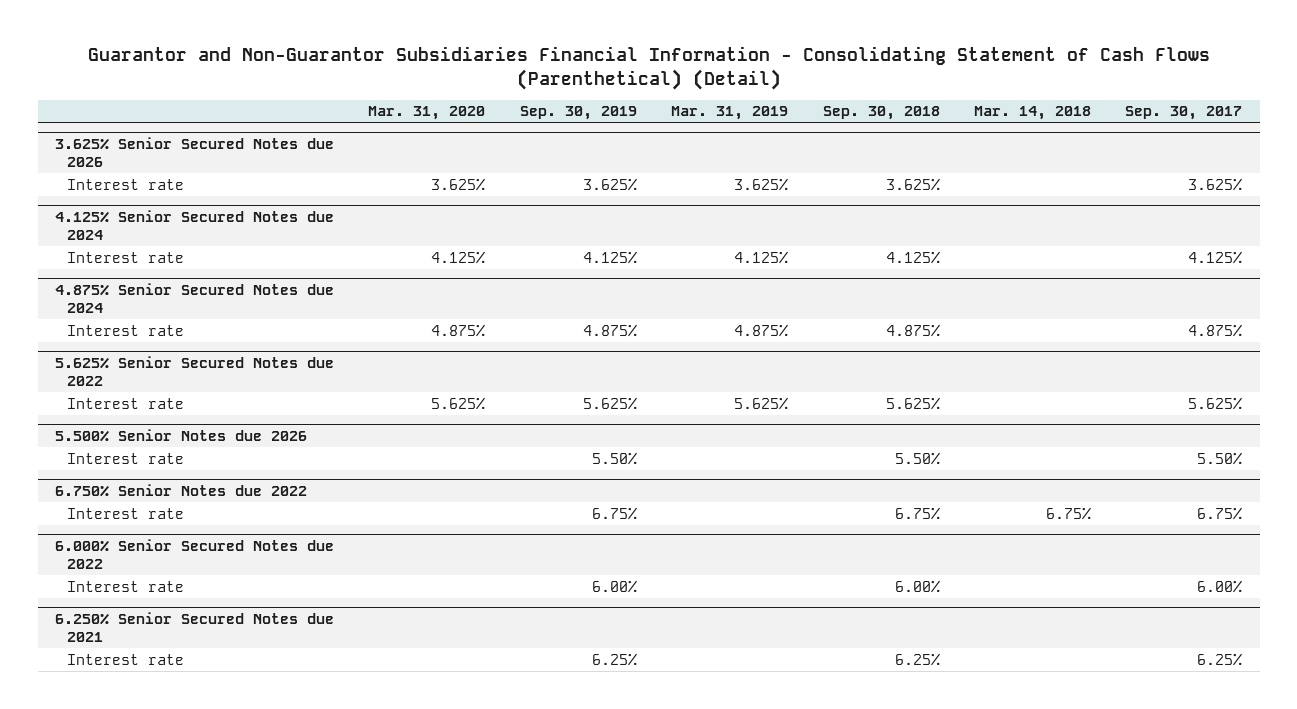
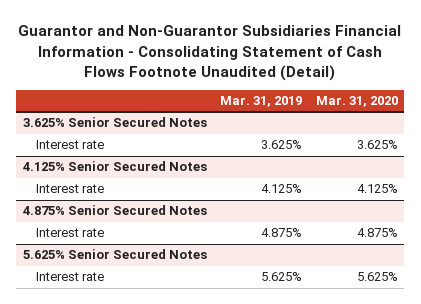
[87,46,1210,90] Guarantor and Non-Guarantor Subsidiaries Financial Information - Consolidating Statement of Cash Flows (Parenthetical) (Detail) -> [18,25,402,81] Guarantor and Non-Guarantor Subsidiaries Financial Information - Consolidating Statement of Cash Flows Footnote Unaudited (Detail)
[519,106,637,121] Sep. 30, 2019 -> none
[822,106,940,121] Sep. 30, 2018 -> none
[973,106,1091,121] Mar. 14, 2018 -> none
[1125,106,1243,121] Sep. 30, 2017 -> none
[54,136,334,168] 3.625% Senior Secured Notes due 2026 -> [22,117,207,128] 3.625% Senior Secured Notes
[54,209,334,241] 4.125% Senior Secured Notes due 2024 -> [22,161,207,172] 4.125% Senior Secured Notes
[54,282,334,314] 4.875% Senior Secured Notes due 2024 -> [22,205,207,216] 4.875% Senior Secured Notes
[54,355,334,387] 5.625% Senior Secured Notes due 2022 -> [22,249,207,260] 5.625% Senior Secured Notes
[54,428,307,442] 5.500% Senior Notes due 2026 -> none
[66,452,184,464] Interest rate -> none
[54,483,307,497] 6.750% Senior Notes due 2022 -> none
[66,507,184,519] Interest rate -> none
[54,538,334,570] 6.000% Senior Secured Notes due 2022 -> none
[66,580,184,592] Interest rate -> none
[54,611,334,643] 6.250% Senior Secured Notes due 2021 -> none
[66,653,184,665] Interest rate -> none

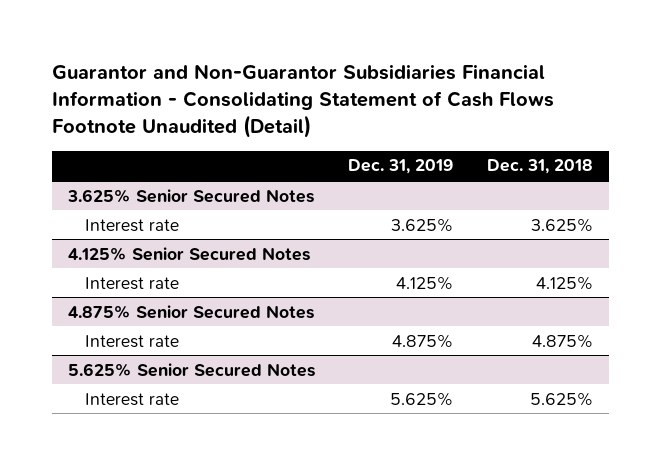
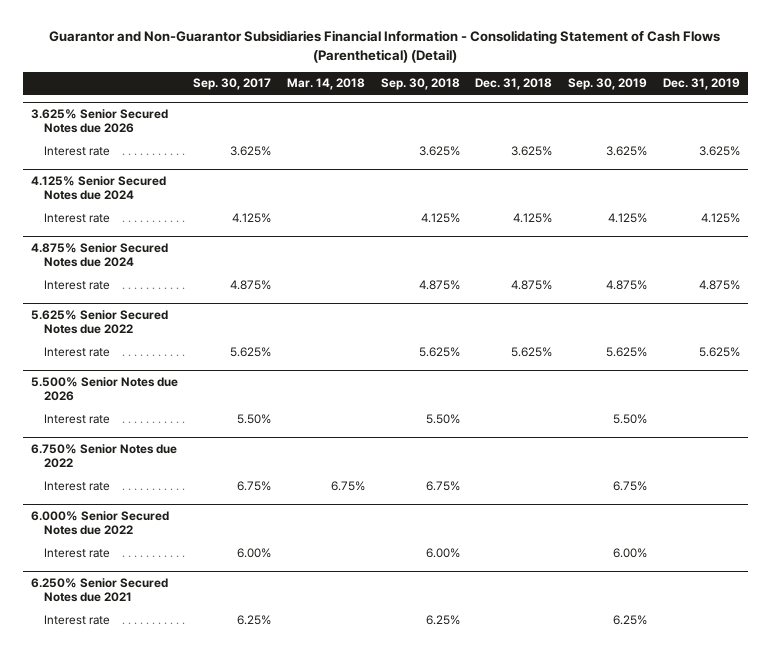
[51,63,554,139] Guarantor and Non-Guarantor Subsidiaries Financial Information - Consolidating Statement of Cash Flows Footnote Unaudited (Detail) -> [49,30,721,63] Guarantor and Non-Guarantor Subsidiaries Financial Information - Consolidating Statement of Cash Flows (Parenthetical) (Detail)
none -> [193,78,272,91] Sep. 30, 2017
none -> [287,78,366,91] Mar. 14, 2018
none -> [380,78,460,91] Sep. 30, 2018
none -> [568,78,648,91] Sep. 30, 2019
[67,188,315,203] 3.625% Senior Secured Notes -> [30,108,168,134] 3.625% Senior Secured Notes due 2026
[68,246,311,261] 4.125% Senior Secured Notes -> [30,175,166,201] 4.125% Senior Secured Notes due 2024
[68,304,315,319] 4.875% Senior Secured Notes -> [30,242,168,268] 4.875% Senior Secured Notes due 2024
[68,362,316,377] 5.625% Senior Secured Notes -> [30,309,168,335] 5.625% Senior Secured Notes due 2022
none -> [30,376,178,402] 5.500% Senior Notes due 2026
none -> [44,413,111,424] Interest rate
none -> [30,443,177,469] 6.750% Senior Notes due 2022
none -> [44,480,111,491] Interest rate
none -> [30,510,169,536] 6.000% Senior Secured Notes due 2022
none -> [44,547,111,558] Interest rate
none -> [30,577,168,603] 6.250% Senior Secured Notes due 2021
none -> [44,614,111,625] Interest rate

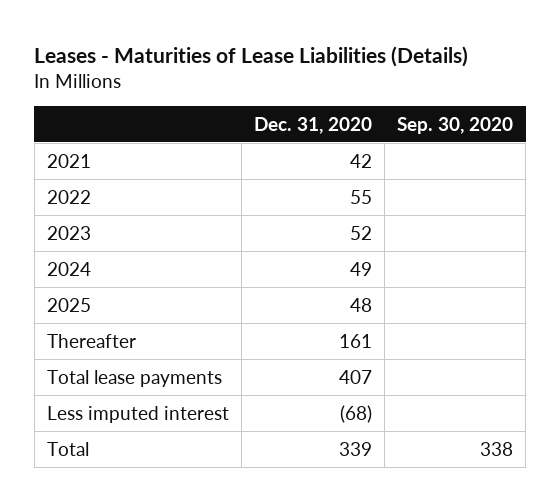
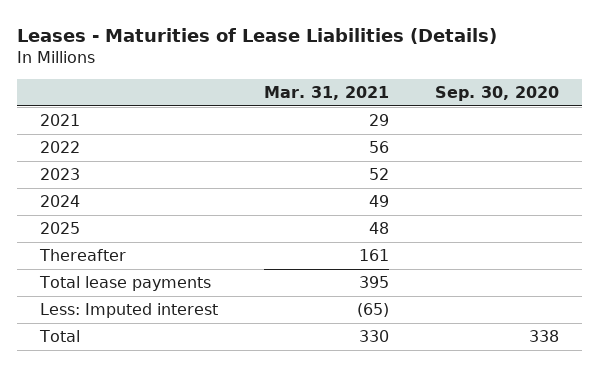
[253,116,372,134] Dec. 31, 2020 -> none
none -> [264,85,390,100] Mar. 31, 2021
[46,405,229,423] Less imputed interest -> [40,303,219,319] Less: Imputed interest

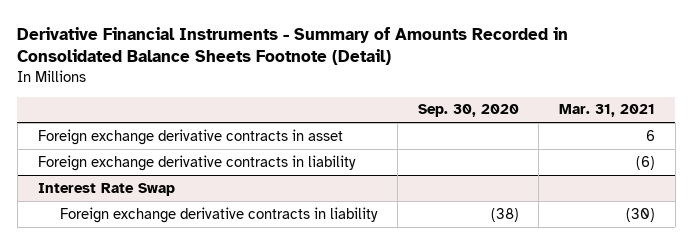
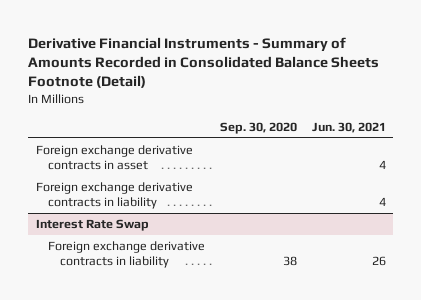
[559,104,656,118] Mar. 31, 2021 -> none
none -> [311,121,386,133] Jun. 30, 2021
[490,207,519,222] (38) -> [282,256,297,267] 38

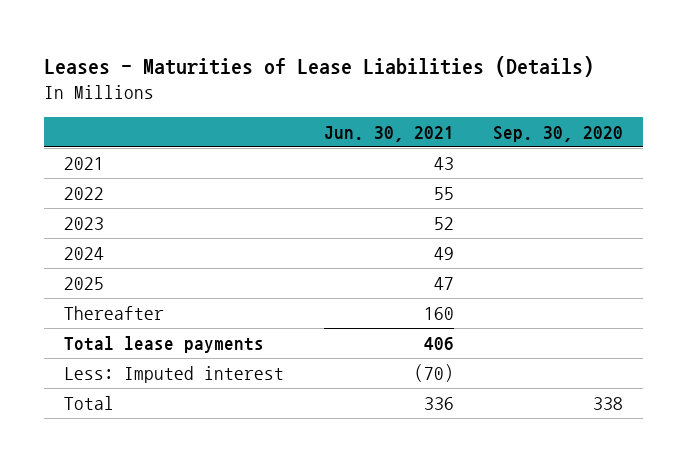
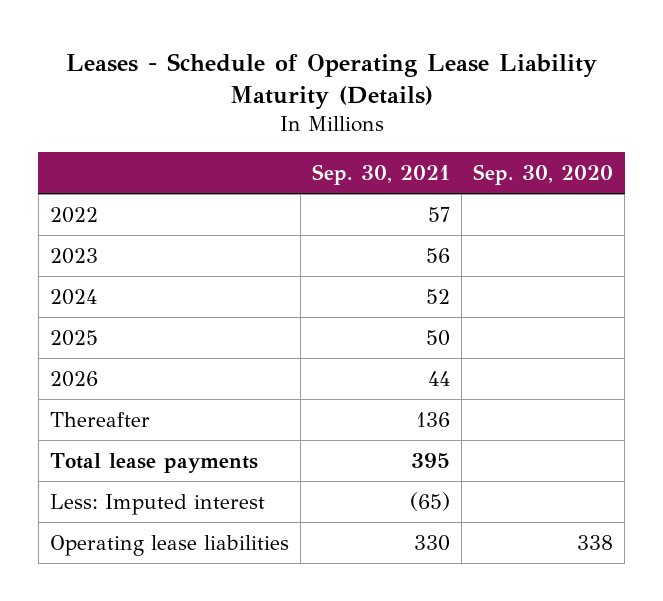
[44,56,595,78] Leases - Maturities of Lease Liabilities (Details) -> [65,52,597,111] Leases - Schedule of Operating Lease Liability Maturity (Details)
[323,125,454,142] Jun. 30, 2021 -> none
none -> [312,163,451,185] Sep. 30, 2021
[64,156,105,170] 2021 -> none
none -> [49,370,98,387] 2026
[64,395,115,410] Total -> [49,534,289,556] Operating lease liabilities

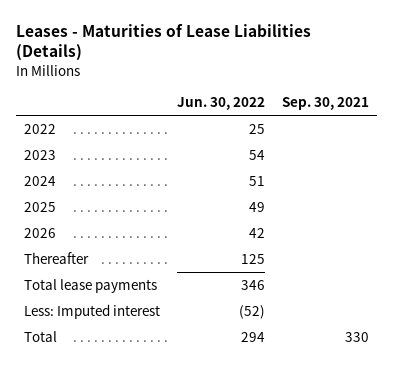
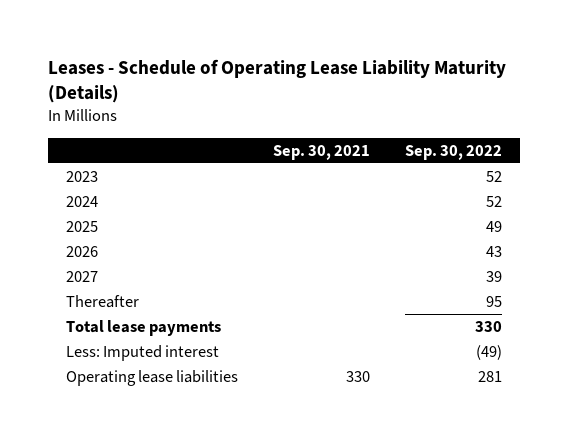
[15,23,311,62] Leases - Maturities of Lease Liabilities (Details) -> [48,58,507,104] Leases - Schedule of Operating Lease Liability Maturity (Details)
[176,97,265,111] Jun. 30, 2022 -> none
none -> [405,144,503,160] Sep. 30, 2022
[24,123,57,134] 2022 -> none
none -> [65,271,98,283] 2027
[24,330,58,342] Total -> [65,370,238,387] Operating lease liabilities

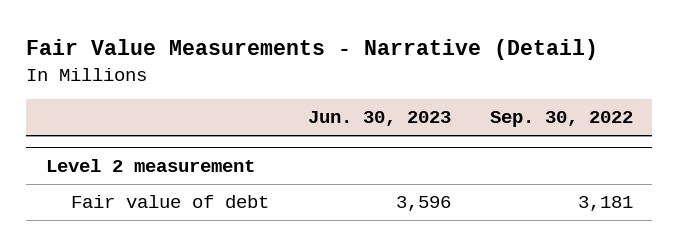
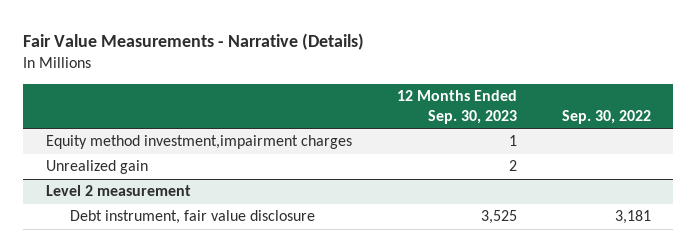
[26,39,599,61] Fair Value Measurements - Narrative (Detail) -> [23,33,365,51] Fair Value Measurements - Narrative (Details)
[307,111,451,127] Jun. 30, 2023 -> none
none -> [396,90,517,124] 12 Months Ended Sep. 30, 2023
none -> [45,135,352,150] Equity method investment,impairment charges
none -> [45,160,148,175] Unrealized gain
[70,195,269,209] Fair value of debt -> [69,210,315,225] Debt instrument, fair value disclosure

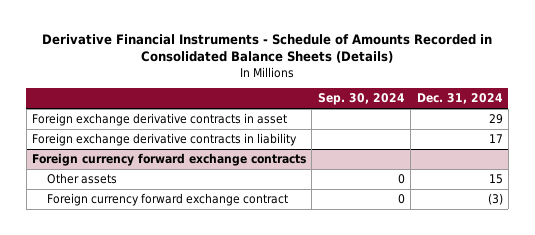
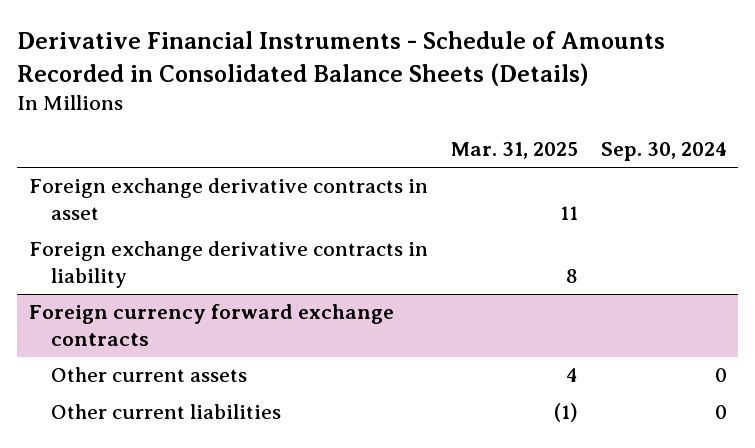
[416,93,503,105] Dec. 31, 2024 -> none
none -> [450,141,578,159] Mar. 31, 2025
[47,173,118,185] Other assets -> [51,367,248,383] Other current assets
[47,193,289,207] Foreign currency forward exchange contract -> [51,404,282,420] Other current liabilities

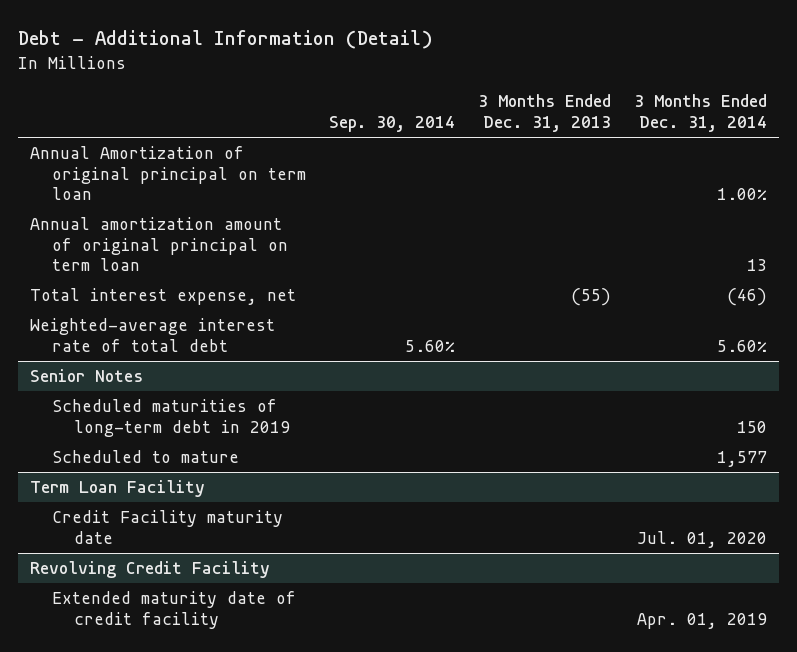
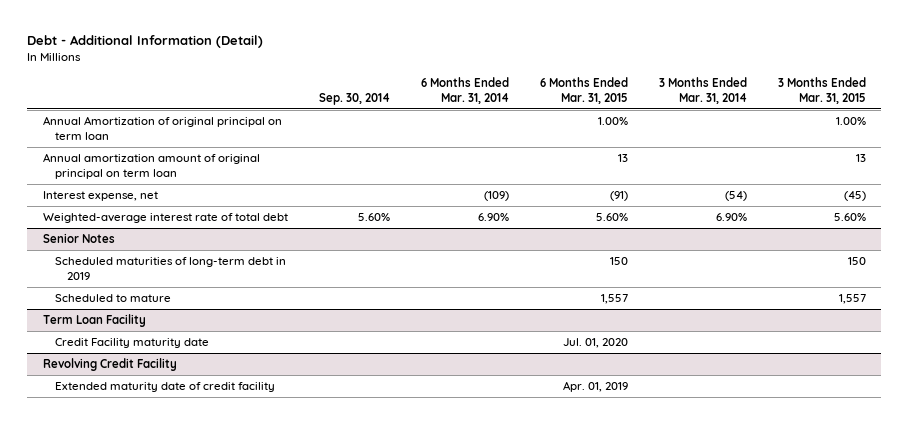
[478,94,612,133] 3 Months Ended Dec. 31, 2013 -> none
[634,94,768,133] 3 Months Ended Dec. 31, 2014 -> none
none -> [420,77,509,104] 6 Months Ended Mar. 31, 2014
none -> [539,77,628,104] 6 Months Ended Mar. 31, 2015
none -> [658,77,747,104] 3 Months Ended Mar. 31, 2014
none -> [777,77,866,104] 3 Months Ended Mar. 31, 2015
[30,287,297,305] Total interest expense, net -> [42,191,158,202] Interest expense, net

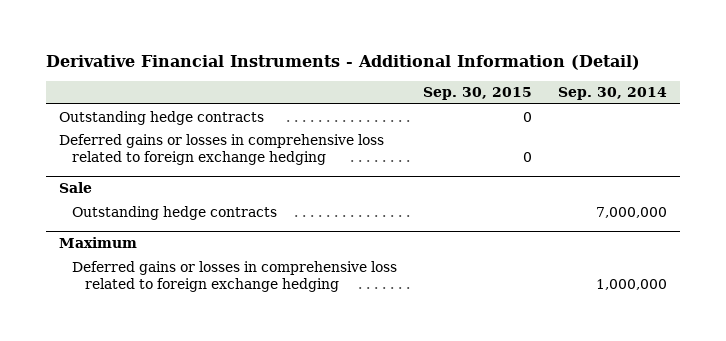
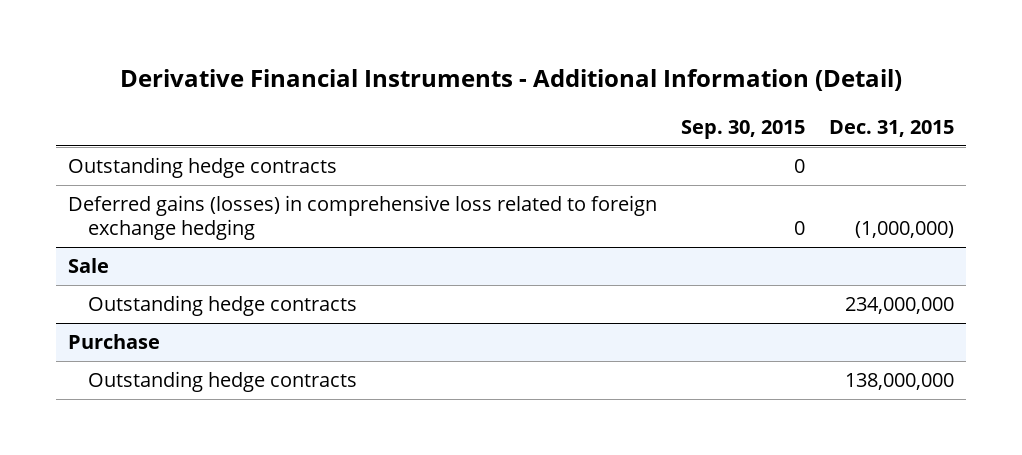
[557,87,667,101] Sep. 30, 2014 -> none
none -> [828,119,954,137] Dec. 31, 2015
[59,133,385,165] Deferred gains or losses in comprehensive loss related to foreign exchange hedging -> [67,195,657,240] Deferred gains (losses) in comprehensive loss related to foreign exchange hedging
[59,237,138,249] Maximum -> none
[72,260,398,292] Deferred gains or losses in comprehensive loss related to foreign exchange hedging -> none
none -> [67,334,160,350] Purchase
none -> [87,371,357,393] Outstanding hedge contracts

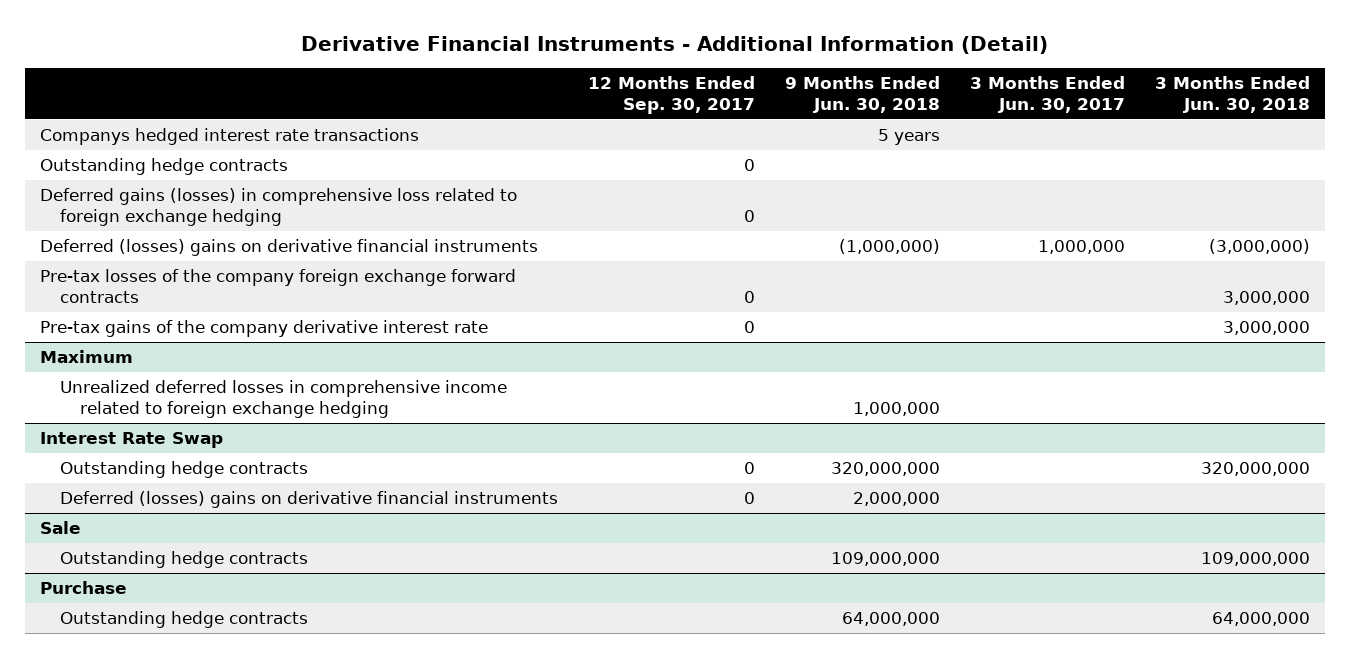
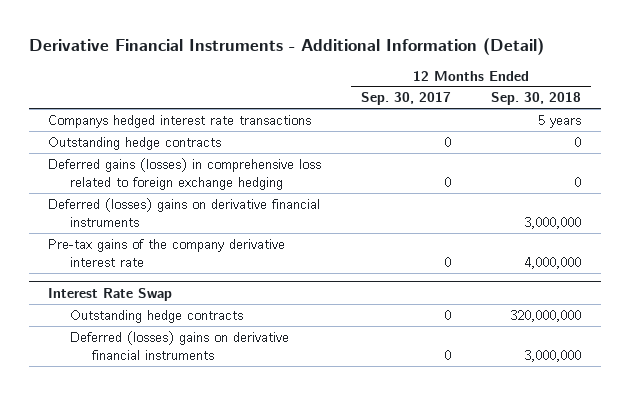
[784,75,940,113] 9 Months Ended Jun. 30, 2018 -> none
[969,75,1125,113] 3 Months Ended Jun. 30, 2017 -> none
[1154,75,1310,113] 3 Months Ended Jun. 30, 2018 -> none
none -> [491,92,582,106] Sep. 30, 2018
[39,268,516,304] Pre-tax losses of the company foreign exchange forward contracts -> none
[39,349,133,363] Maximum -> none
[59,379,507,419] Unrealized deferred losses in comprehensive income related to foreign exchange hedging -> none
[39,520,81,534] Sale -> none
[59,550,308,568] Outstanding hedge contracts -> none
[39,580,127,594] Purchase -> none
[59,610,308,628] Outstanding hedge contracts -> none

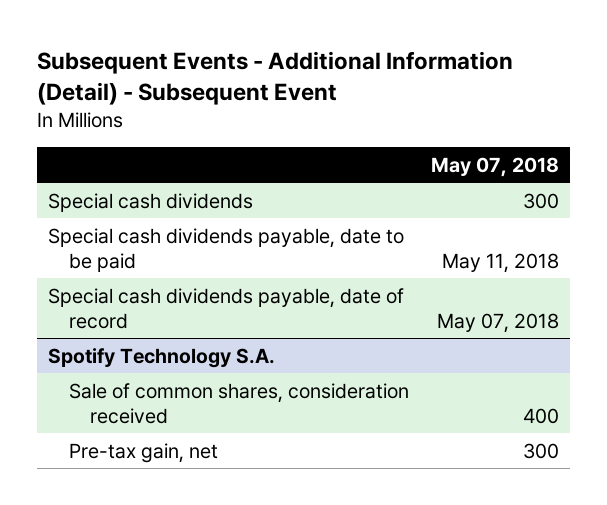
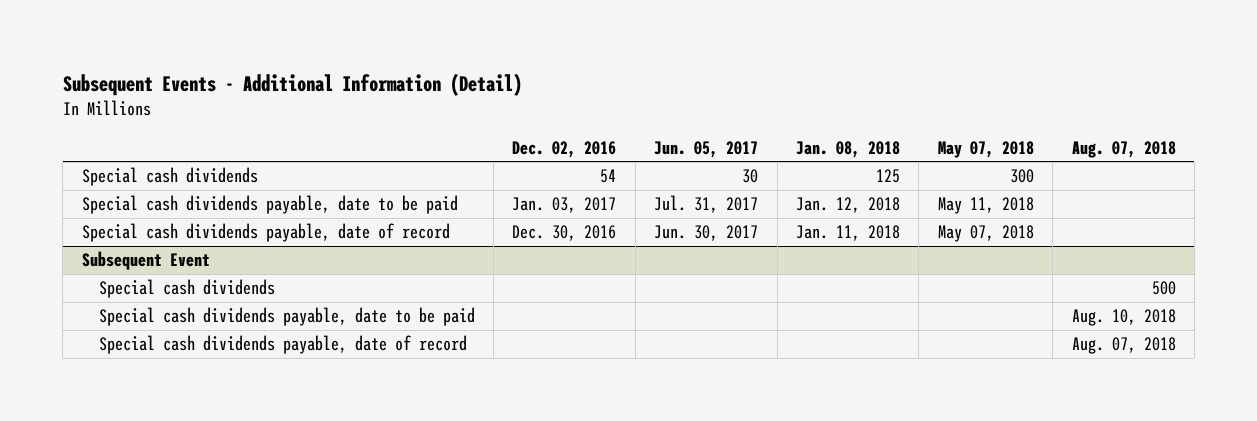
[37,50,514,105] Subsequent Events - Additional Information (Detail) - Subsequent Event -> [62,72,522,96] Subsequent Events - Additional Information (Detail)
none -> [512,140,617,158] Dec. 02, 2016
none -> [654,140,759,158] Jun. 05, 2017
none -> [795,140,900,158] Jan. 08, 2018
none -> [1071,140,1176,158] Aug. 07, 2018
[68,382,409,424] Sale of common shares, consideration received -> none
[68,442,218,463] Pre-tax gain, net -> none
[48,347,276,368] Spotify Technology S.A. -> [81,251,210,271] Subsequent Event
none -> [98,279,275,299] Special cash dividends
none -> [98,307,475,327] Special cash dividends payable, date to be paid
none -> [98,335,467,355] Special cash dividends payable, date of record

